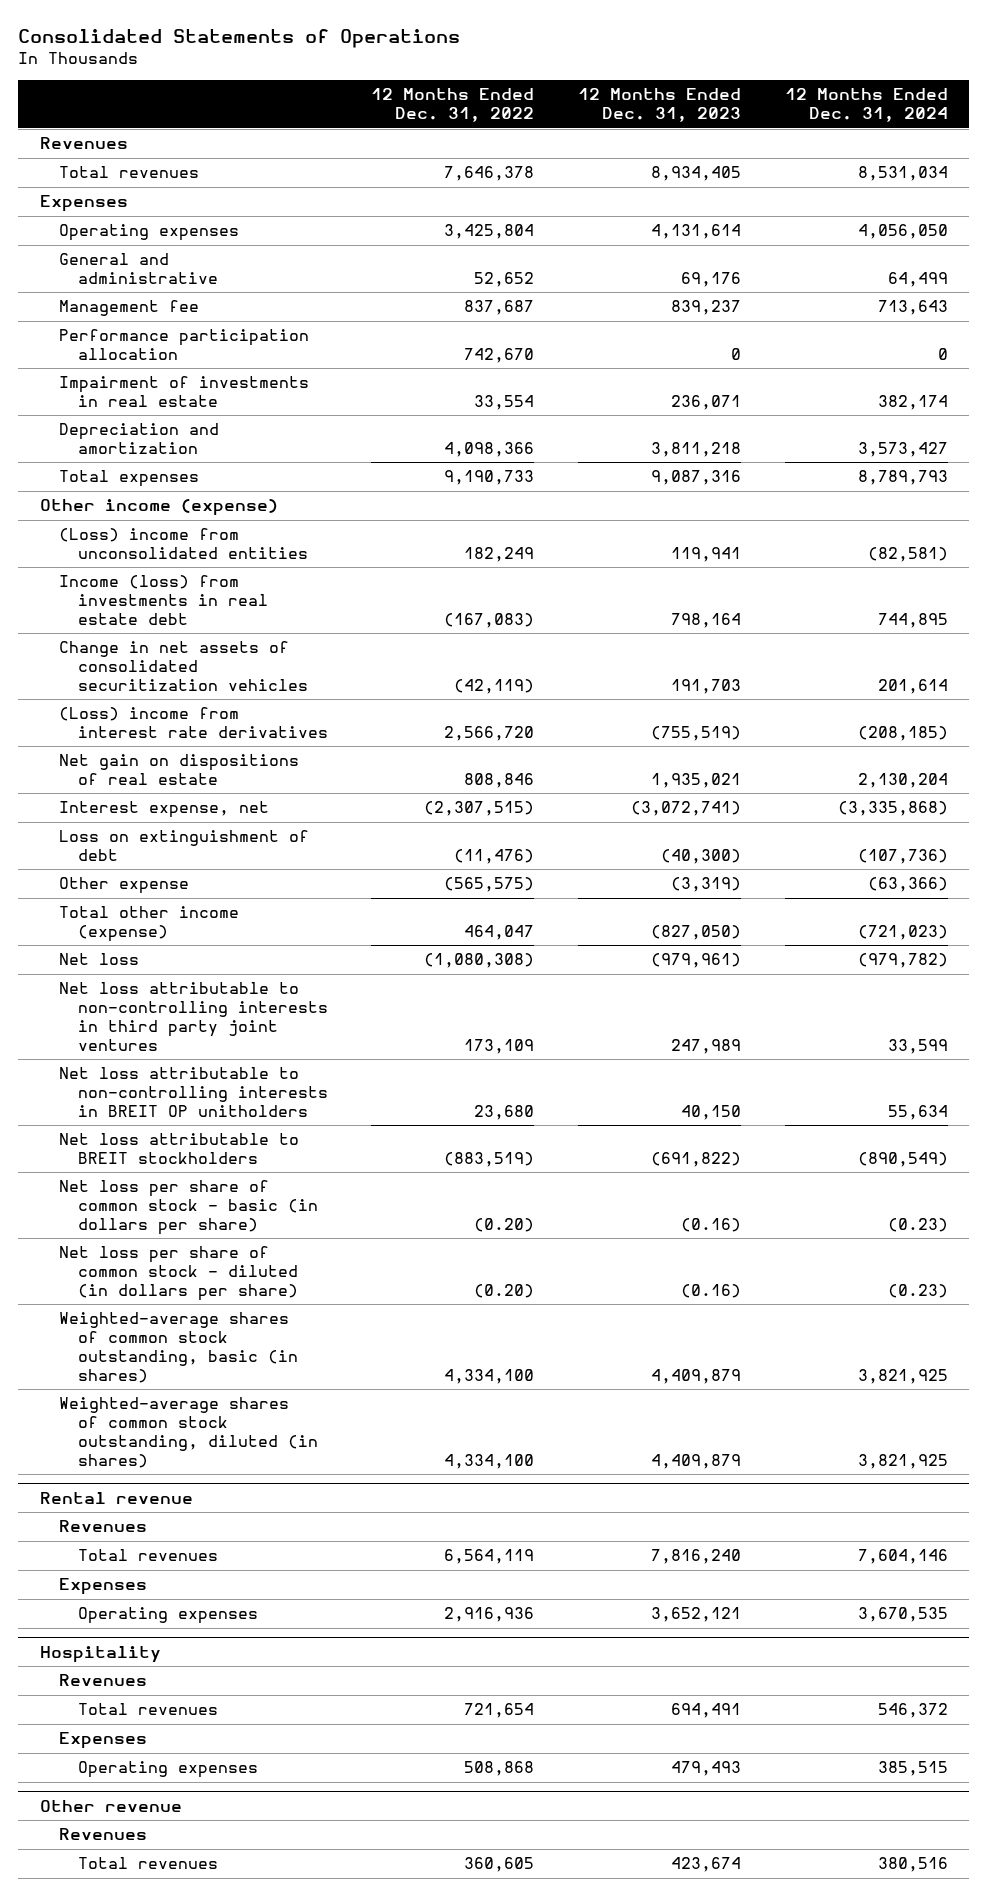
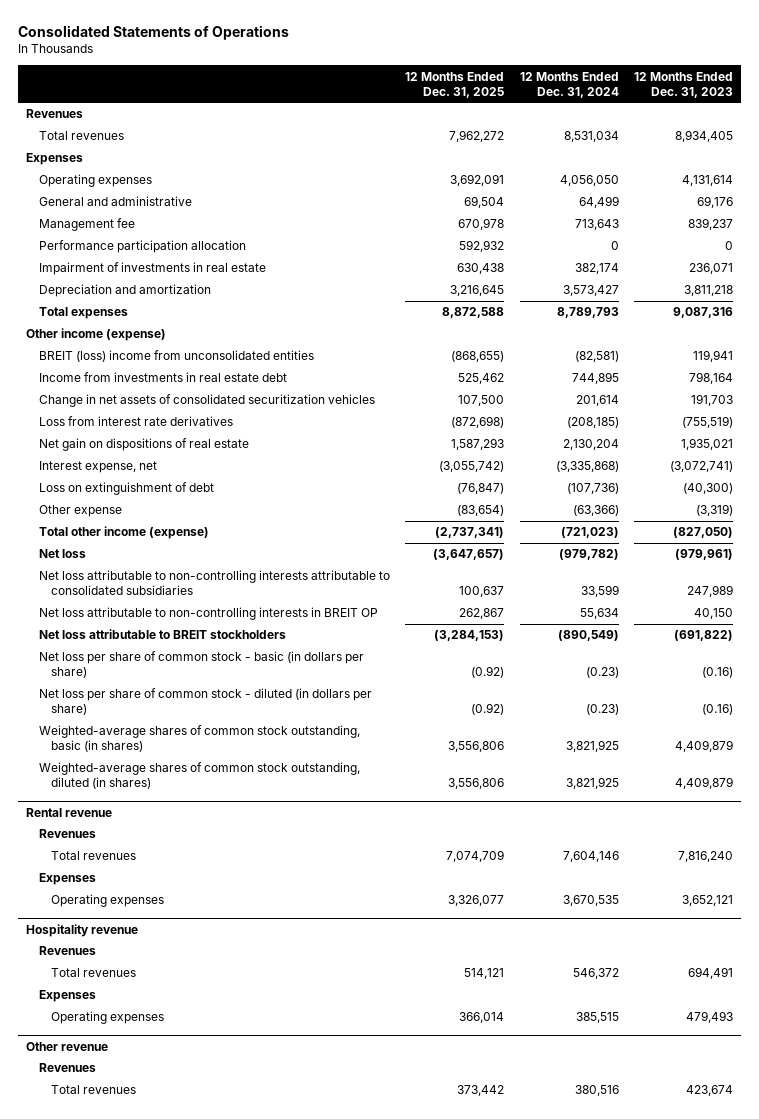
[371,88,535,123] 12 Months Ended Dec. 31, 2022 -> none
none -> [405,71,505,98] 12 Months Ended Dec. 31, 2025
[58,528,308,560] (Loss) income from unconsolidated entities -> [38,350,314,363] BREIT (loss) income from unconsolidated entities
[58,575,268,626] Income (loss) from investments in real estate debt -> [38,372,287,383] Income from investments in real estate debt
[58,707,328,739] (Loss) income from interest rate derivatives -> [38,416,233,427] Loss from interest rate derivatives
[58,982,328,1052] Net loss attributable to non-controlling interests in third party joint ventures -> [38,570,390,596] Net loss attributable to non-controlling interests attributable to consolidated subsidiaries
[58,1067,328,1118] Net loss attributable to non-controlling interests in BREIT OP unitholders -> [38,607,378,621] Net loss attributable to non-controlling interests in BREIT OP
[40,1645,162,1663] Hospitality -> [25,923,138,937] Hospitality revenue

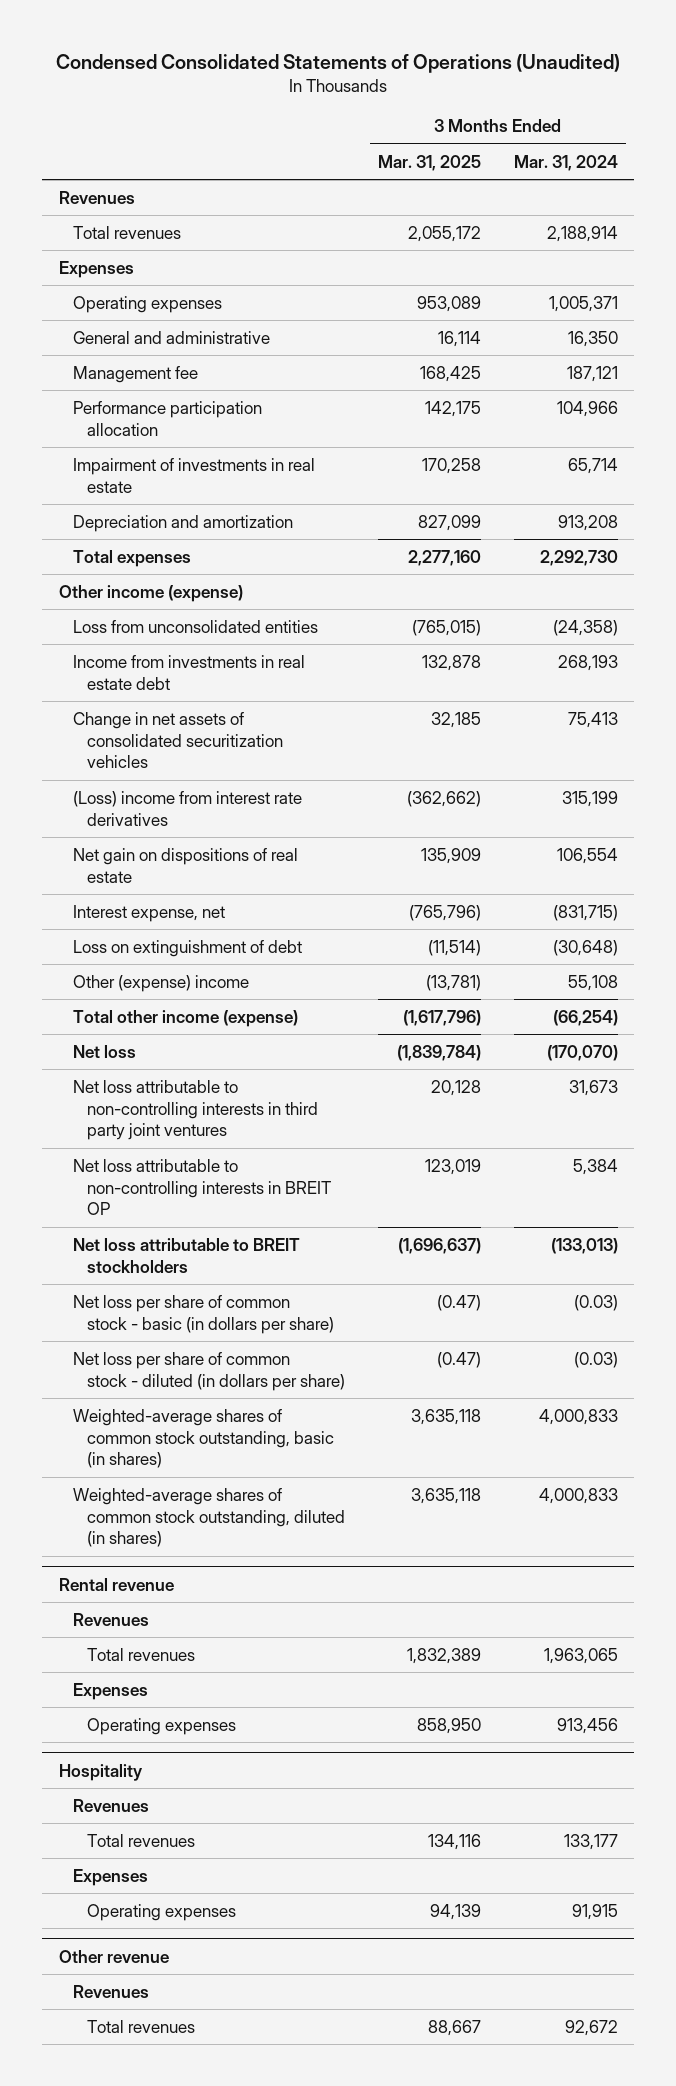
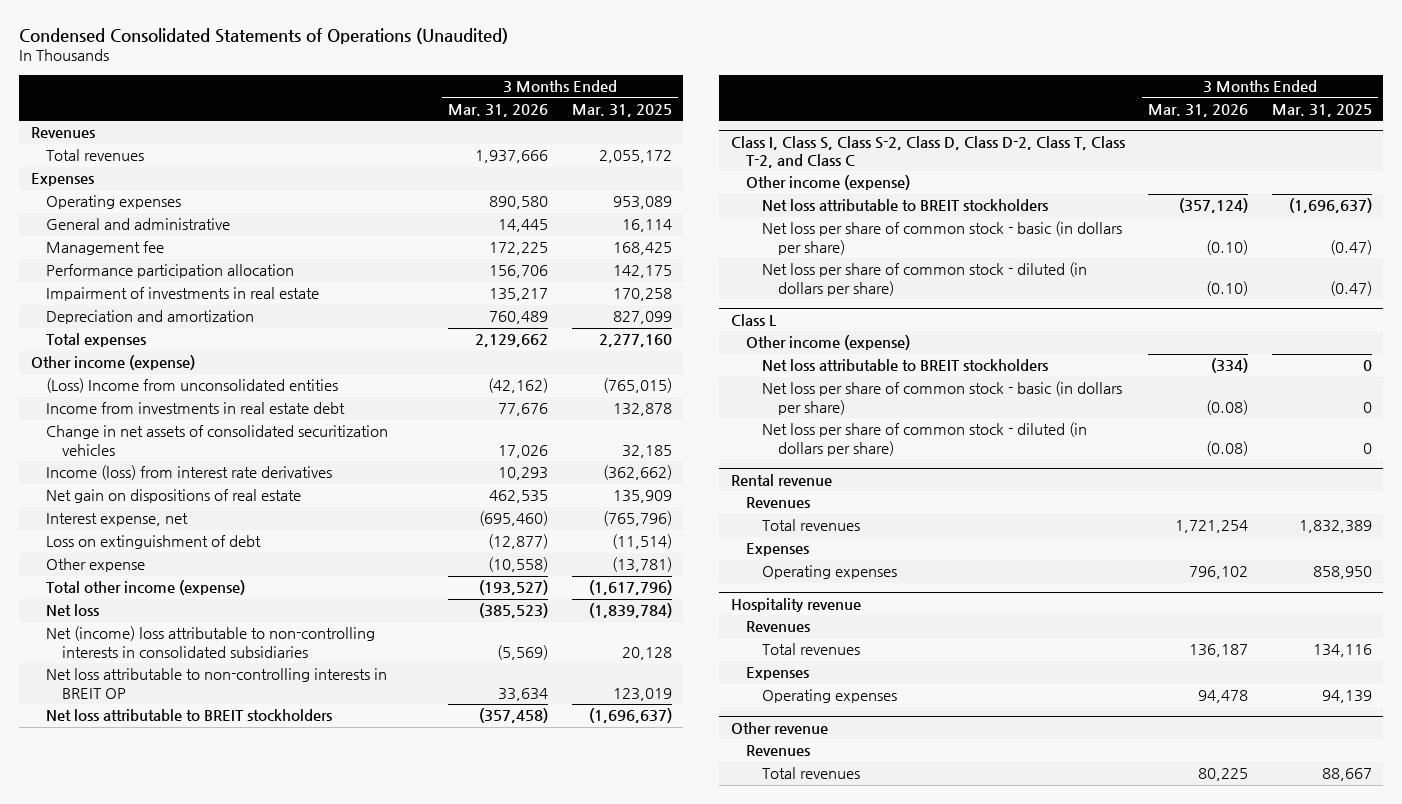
[513,154,618,171] Mar. 31, 2024 -> none
none -> [448,103,549,117] Mar. 31, 2026
[72,619,318,633] Loss from unconsolidated entities -> [46,378,339,394] (Loss) Income from unconsolidated entities
[72,790,302,826] (Loss) income from interest rate derivatives -> [46,465,333,481] Income (loss) from interest rate derivatives
[72,974,249,992] Other (expense) income -> [46,558,146,573] Other expense
[72,1079,319,1141] Net loss attributable to non-controlling interests in third party joint ventures -> [46,626,376,658] Net (income) loss attributable to non-controlling interests in consolidated subsidiaries
none -> [730,135,1125,169] Class I, Class S, Class S-2, Class D, Class D-2, Class T, Class T-2, and Class C
none -> [746,175,911,191] Other income (expense)
none -> [762,199,1049,212] Net loss attributable to BREIT stockholders
[72,1408,335,1469] Weighted-average shares of common stock outstanding, basic (in shares) -> none
[72,1487,346,1548] Weighted-average shares of common stock outstanding, diluted (in shares) -> none
none -> [730,313,777,326] Class L
none -> [746,335,911,351] Other income (expense)
none -> [762,359,1049,372] Net loss attributable to BREIT stockholders
none -> [762,381,1123,415] Net loss per share of common stock - basic (in dollars per share)
none -> [762,422,1088,456] Net loss per share of common stock - diluted (in dollars per share)
[58,1763,143,1781] Hospitality -> [730,597,861,612] Hospitality revenue

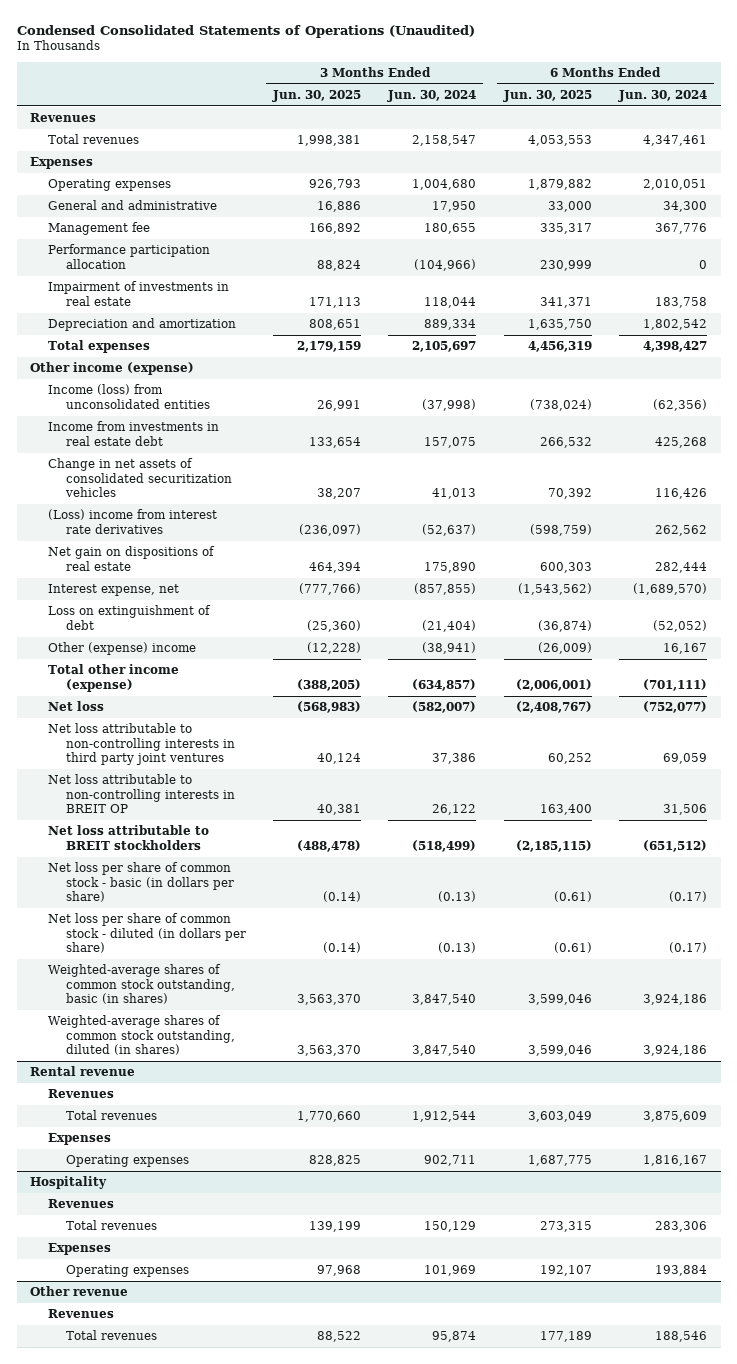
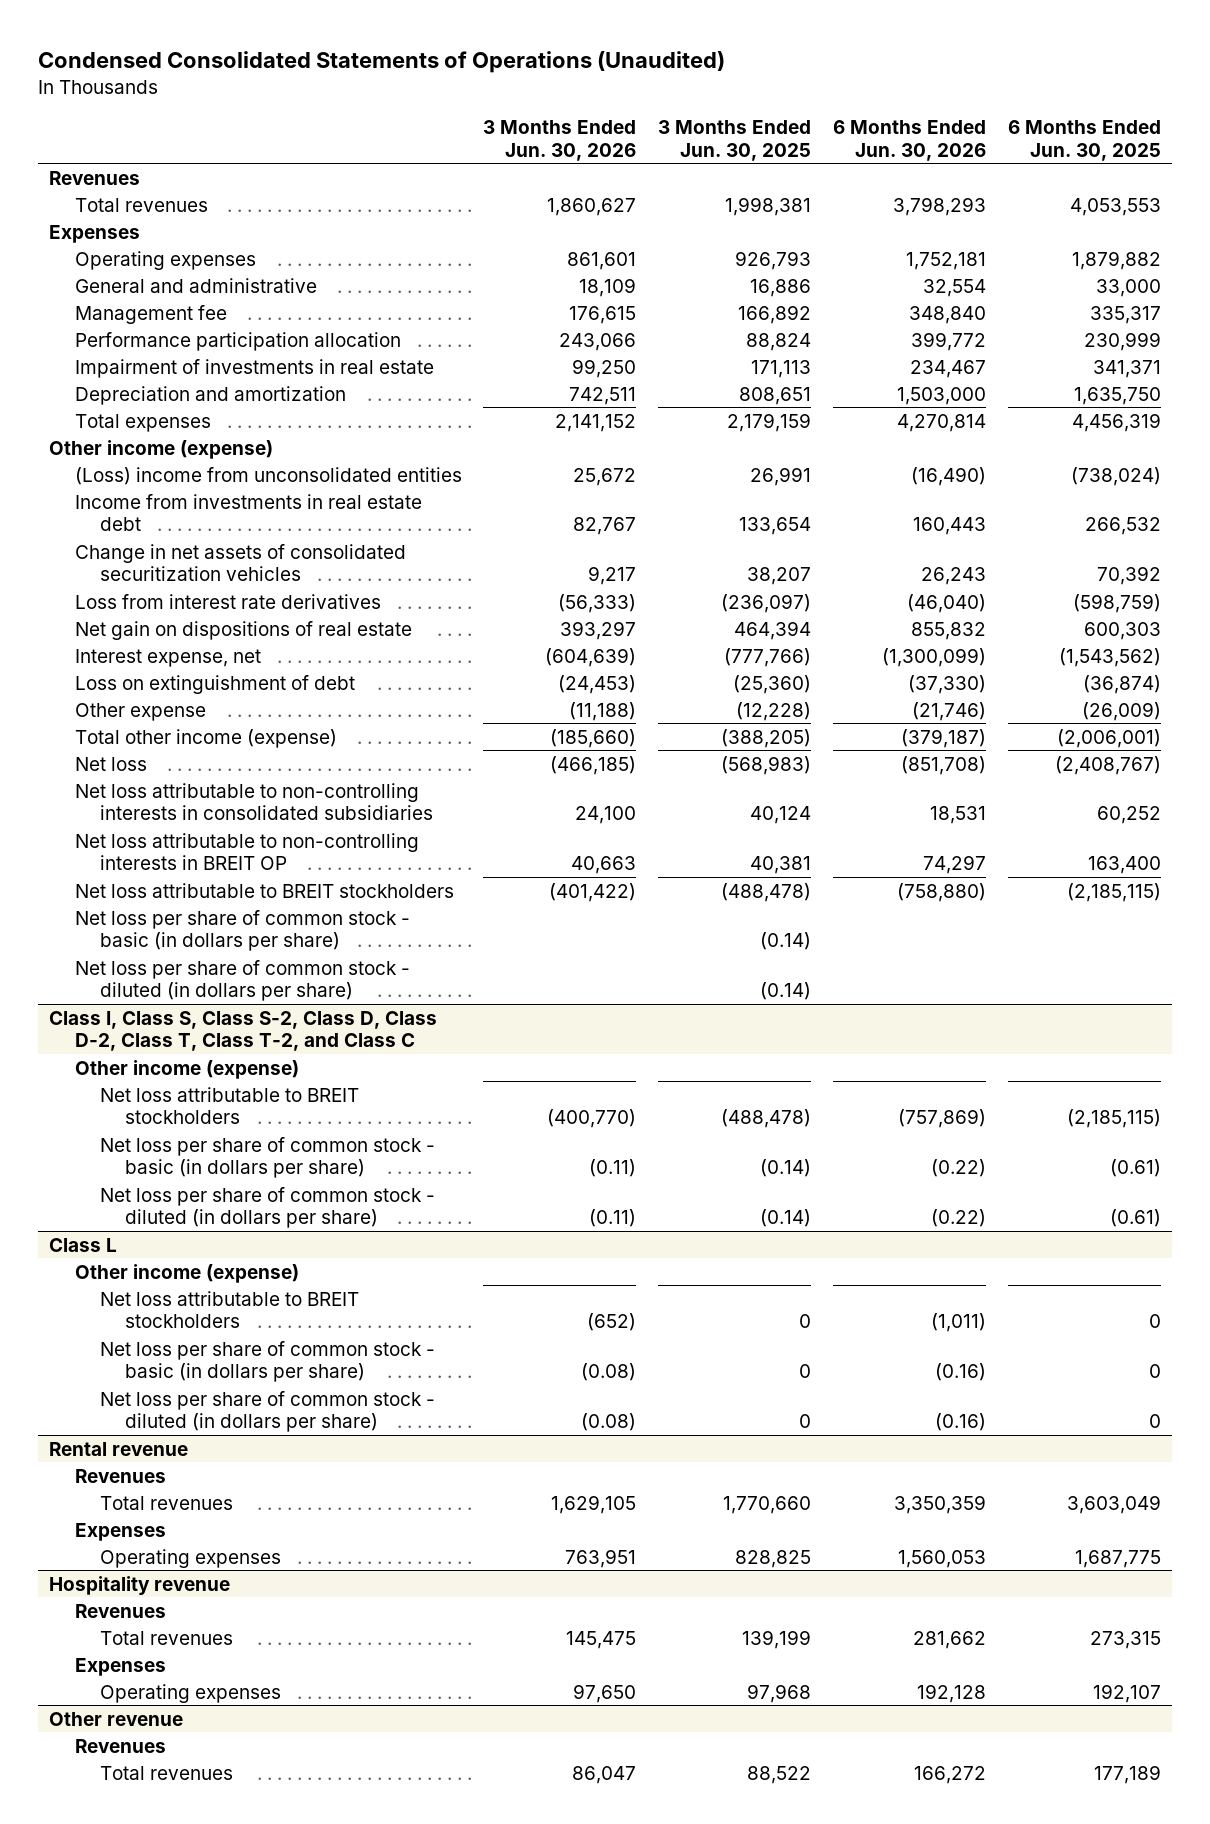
[387,89,477,102] Jun. 30, 2024 -> none
[618,89,708,102] Jun. 30, 2024 -> none
none -> [483,119,637,161] 3 Months Ended Jun. 30, 2026
none -> [833,119,987,161] 6 Months Ended Jun. 30, 2026
[48,384,210,409] Income (loss) from unconsolidated entities -> [74,466,462,485] (Loss) income from unconsolidated entities
[48,509,218,534] (Loss) income from interest rate derivatives -> [74,593,381,609] Loss from interest rate derivatives
[48,642,197,656] Other (expense) income -> [74,702,206,721] Other expense
[48,723,235,766] Net loss attributable to non-controlling interests in third party joint ventures -> [74,782,433,821] Net loss attributable to non-controlling interests in consolidated subsidiaries
none -> [74,909,410,952] Net loss per share of common stock - basic (in dollars per share)
none -> [74,959,410,1002] Net loss per share of common stock - diluted (in dollars per share)
none -> [49,1010,438,1052] Class I, Class S, Class S-2, Class D, Class D-2, Class T, Class T-2, and Class C
none -> [74,1059,299,1079] Other income (expense)
none -> [99,1086,359,1125] Net loss attributable to BREIT stockholders
[48,964,235,1005] Weighted-average shares of common stock outstanding, basic (in shares) -> none
[48,1015,235,1056] Weighted-average shares of common stock outstanding, diluted (in shares) -> none
none -> [49,1237,118,1252] Class L
none -> [74,1263,299,1283] Other income (expense)
none -> [99,1290,359,1329] Net loss attributable to BREIT stockholders
none -> [99,1340,435,1383] Net loss per share of common stock - basic (in dollars per share)
none -> [99,1390,435,1433] Net loss per share of common stock - diluted (in dollars per share)
[30,1176,108,1190] Hospitality -> [49,1575,231,1595] Hospitality revenue

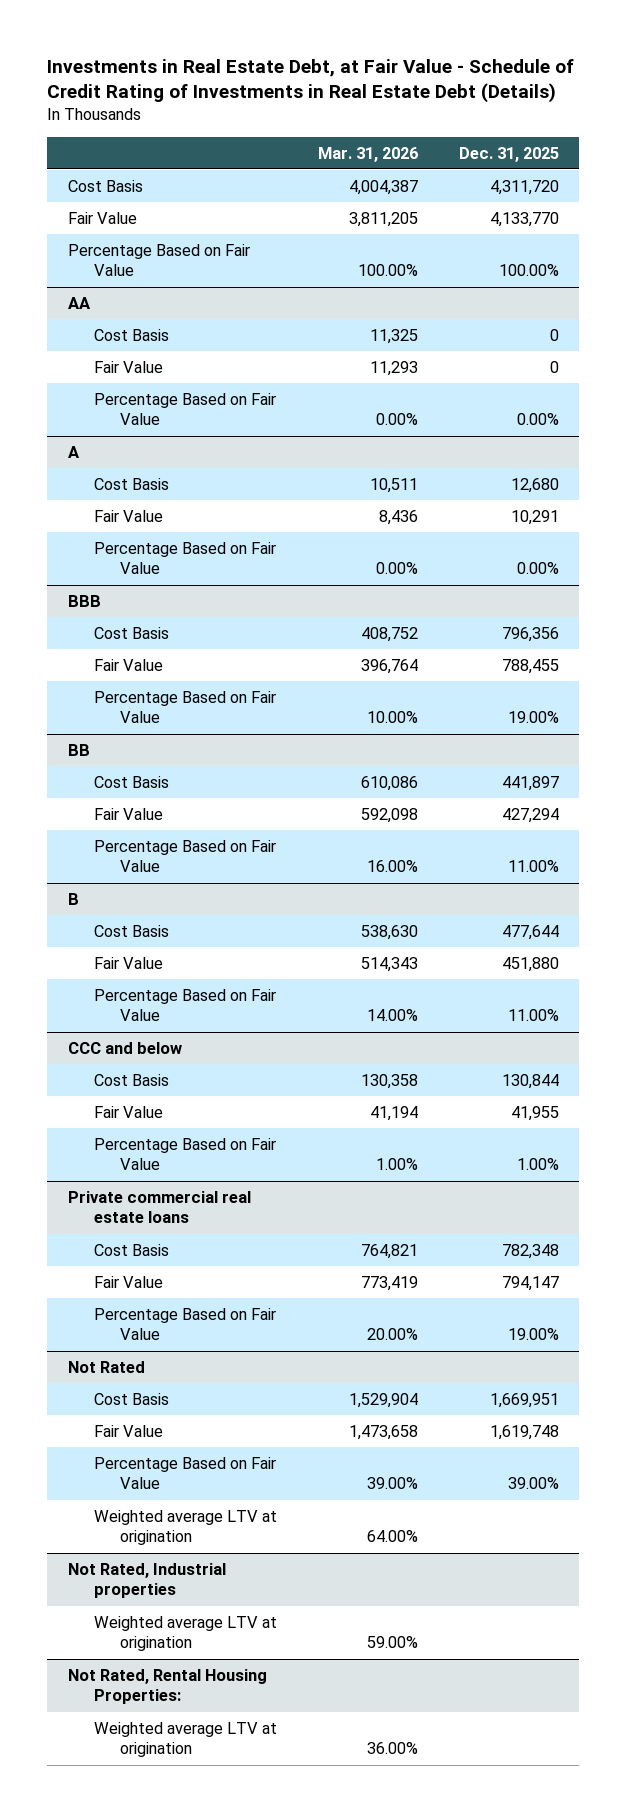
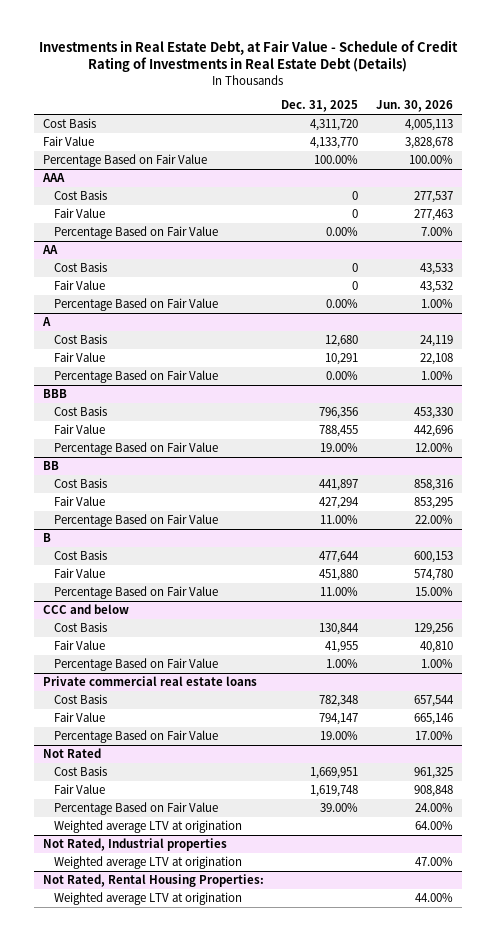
[317,146,418,162] Mar. 31, 2026 -> none
none -> [375,100,453,113] Jun. 30, 2026
none -> [41,173,65,183] AAA
none -> [54,190,108,201] Cost Basis
none -> [54,208,106,219] Fair Value
none -> [54,226,219,240] Percentage Based on Fair Value

